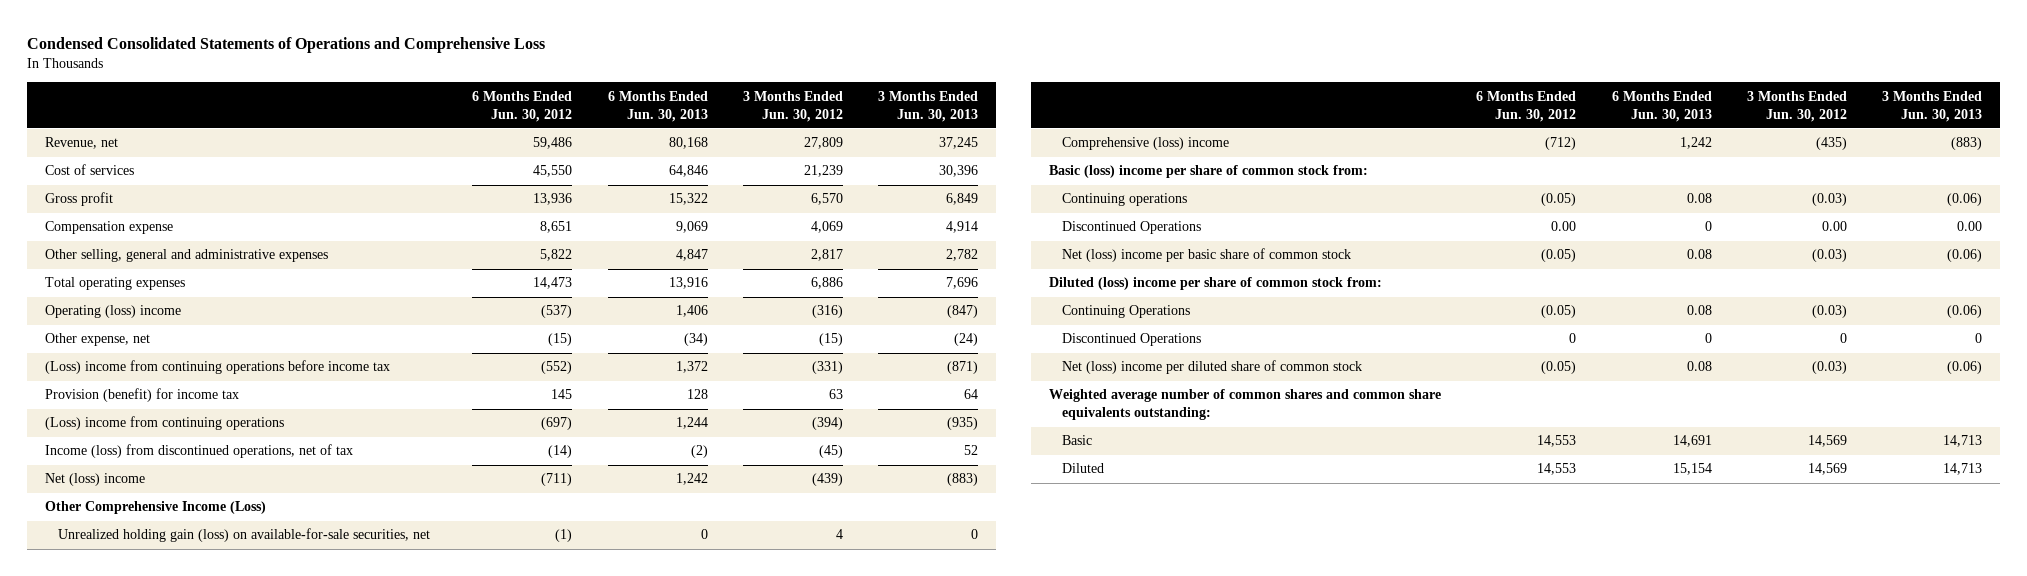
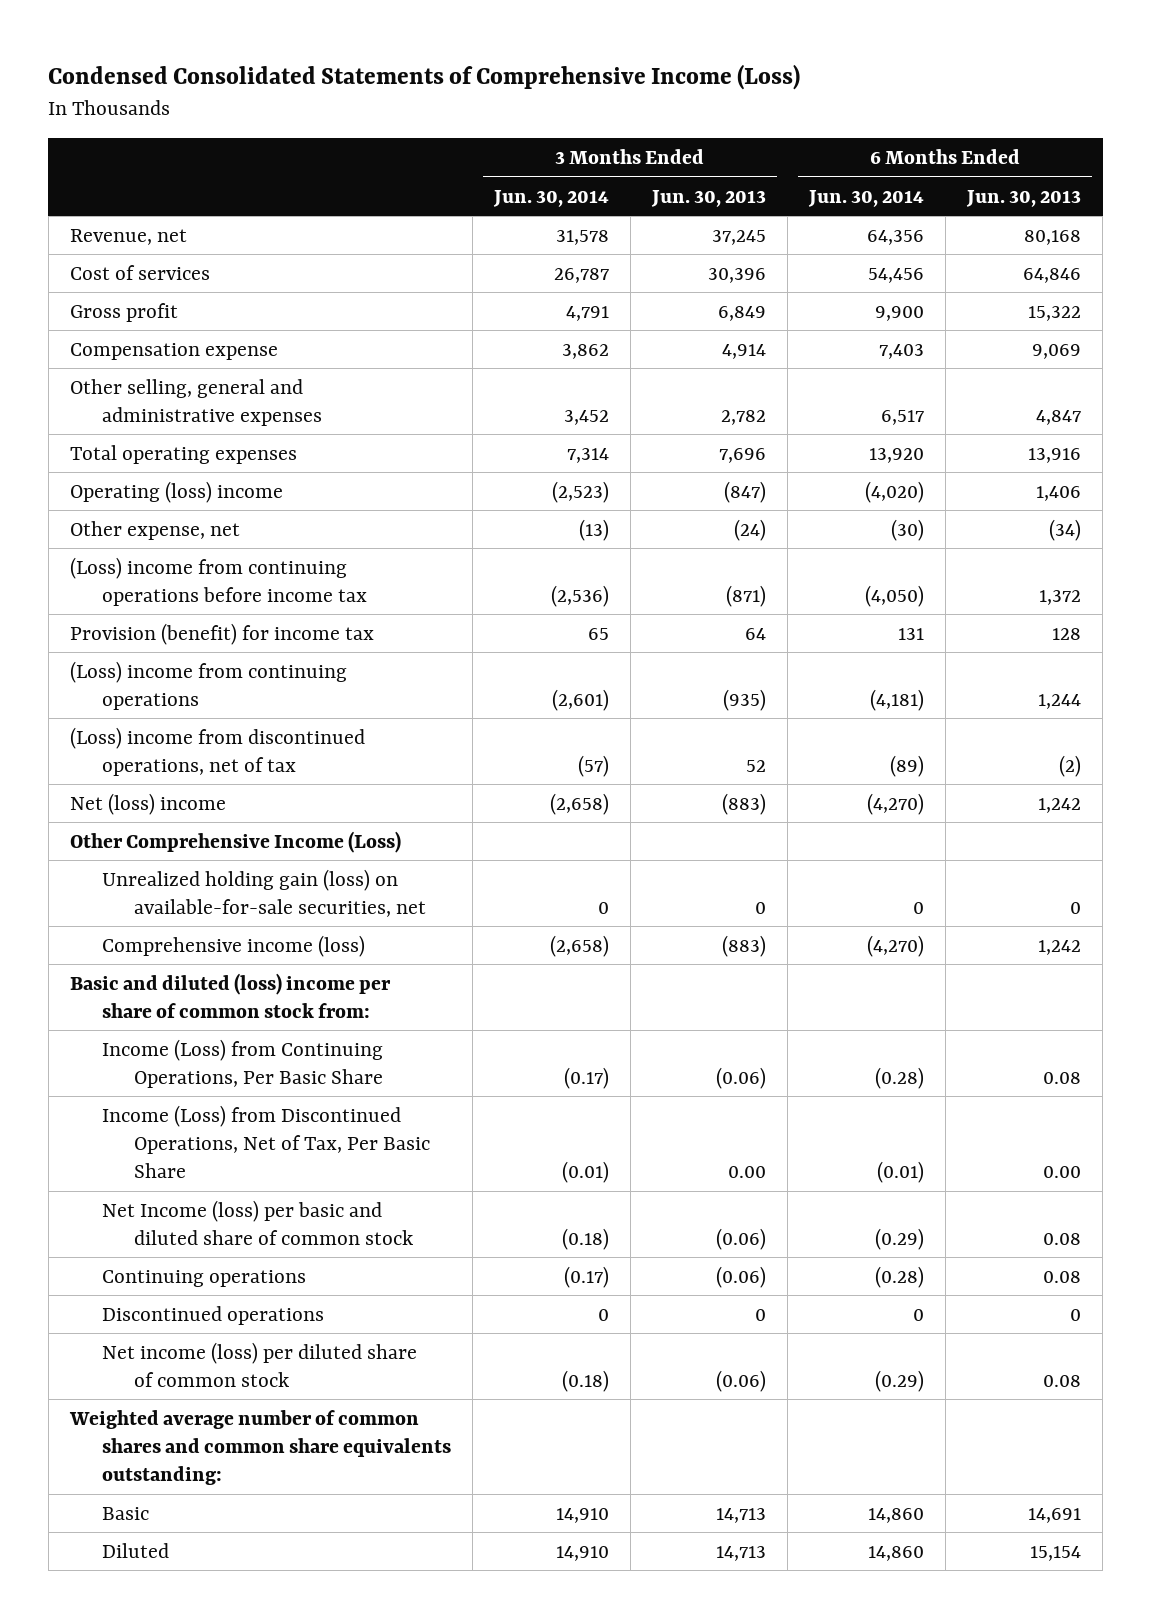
[27,37,546,54] Condensed Consolidated Statements of Operations and Comprehensive Loss -> [48,64,801,91] Condensed Consolidated Statements of Comprehensive Income (Loss)
[472,90,573,122] 6 Months Ended Jun. 30, 2012 -> none
[743,90,844,122] 3 Months Ended Jun. 30, 2012 -> none
none -> [493,189,610,207] Jun. 30, 2014
none -> [808,189,925,207] Jun. 30, 2014
[45,444,354,459] Income (loss) from discontinued operations, net of tax -> [69,726,365,776] (Loss) income from discontinued operations, net of tax
[1062,137,1230,151] Comprehensive (loss) income -> [102,934,366,957] Comprehensive income (loss)
[1048,165,1368,179] Basic (loss) income per share of common stock from: -> [69,972,391,1018] Basic and diluted (loss) income per share of common stock from:
none -> [102,1038,384,1088] Income (Loss) from Continuing Operations, Per Basic Share
none -> [102,1104,431,1178] Income (Loss) from Discontinued Operations, Net of Tax, Per Basic Share
none -> [102,1199,414,1245] Net Income (loss) per basic and diluted share of common stock
[1062,221,1202,235] Discontinued Operations -> none
[1062,248,1352,263] Net (loss) income per basic share of common stock -> none
[1048,277,1382,291] Diluted (loss) income per share of common stock from: -> none
[1062,305,1191,319] Continuing Operations -> none
[1062,333,1202,347] Discontinued Operations -> [102,1305,325,1325] Discontinued operations
[1062,360,1363,375] Net (loss) income per diluted share of common stock -> [102,1341,418,1387] Net income (loss) per diluted share of common stock

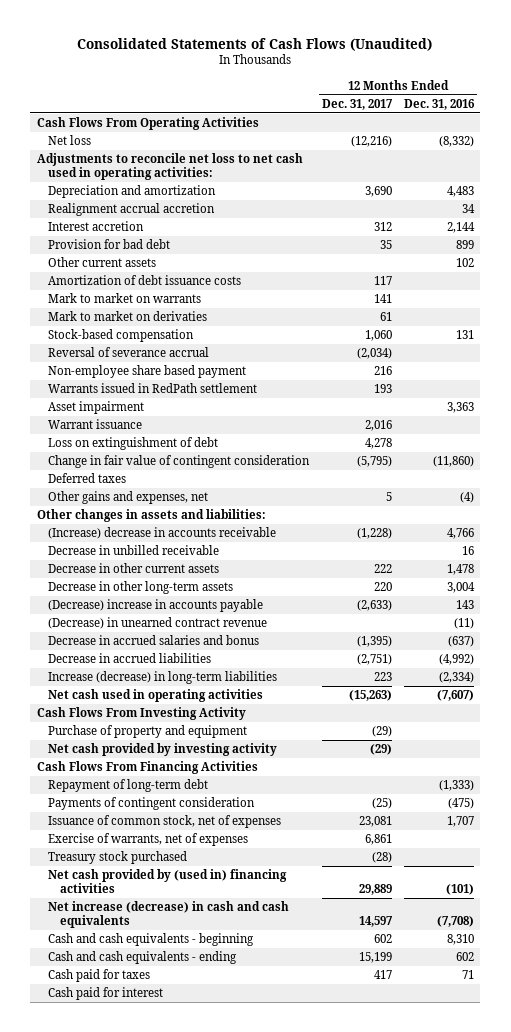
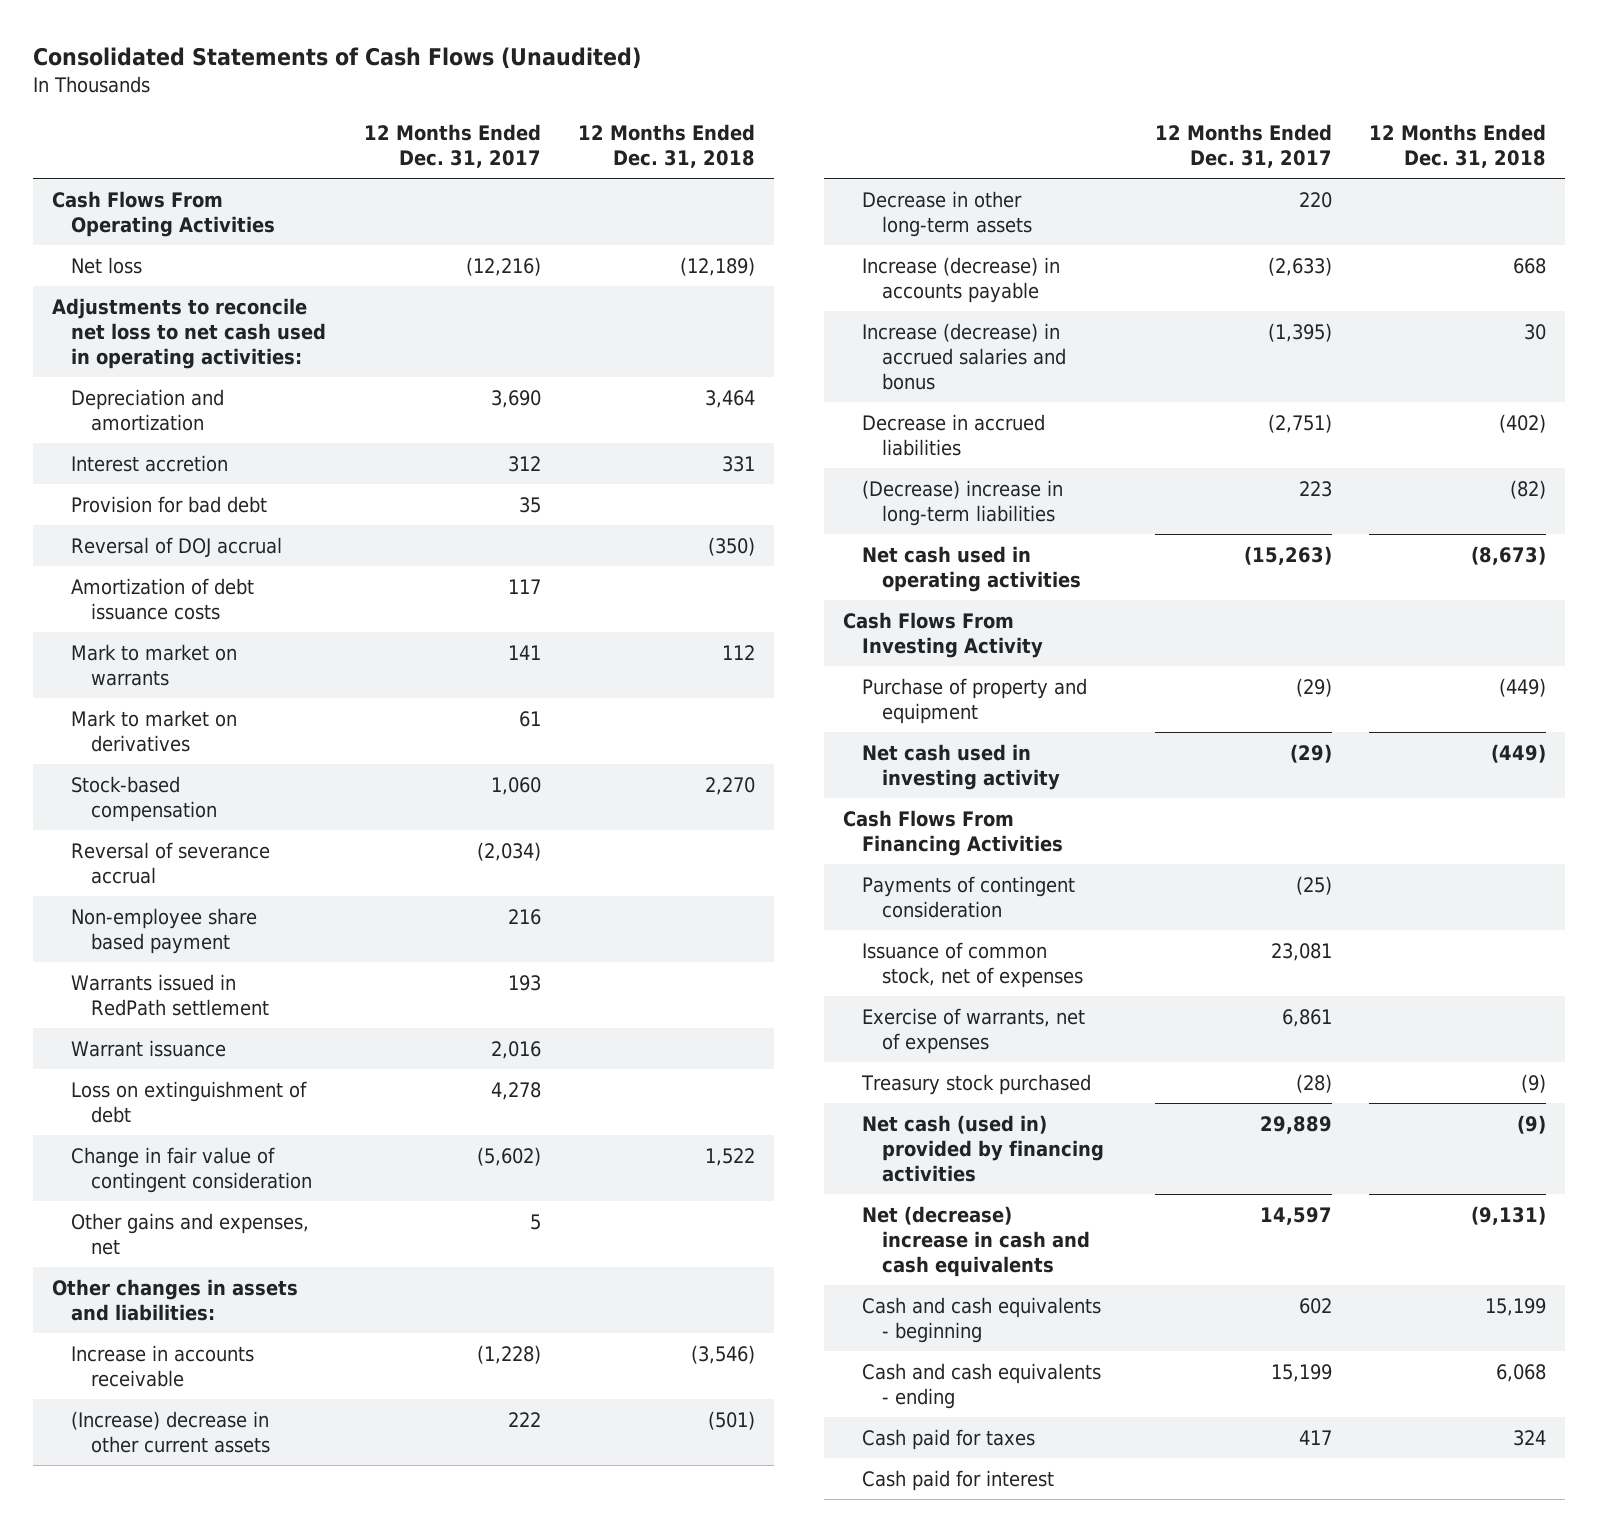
[404,98,476,110] Dec. 31, 2016 -> none
none -> [577,123,755,169] 12 Months Ended Dec. 31, 2018
[48,203,216,217] Realignment accrual accretion -> none
[48,257,157,268] Other current assets -> none
none -> [71,536,283,557] Reversal of DOJ accrual
[48,311,208,322] Mark to market on derivaties -> [71,709,238,753] Mark to market on derivatives
[48,401,145,415] Asset impairment -> none
[48,473,127,484] Deferred taxes -> none
[356,456,392,468] (5,795) -> [476,1146,541,1166] (5,602)
[48,545,220,556] Decrease in unbilled receivable -> none
[48,527,277,540] (Increase) decrease in accounts receivable -> [71,1344,255,1388] Increase in accounts receivable
[48,563,220,574] Decrease in other current assets -> [71,1410,271,1454] (Increase) decrease in other current assets
[48,617,268,630] (Decrease) in unearned contract revenue -> none
[48,599,264,613] (Decrease) increase in accounts payable -> [862,256,1061,304] Increase (decrease) in accounts payable
[48,635,260,646] Decrease in accrued salaries and bonus -> [862,322,1067,391] Increase (decrease) in accrued salaries and bonus
[48,671,278,685] Increase (decrease) in long-term liabilities -> [862,479,1064,527] (Decrease) increase in long-term liabilities
[48,743,278,757] Net cash provided by investing activity -> [862,743,1061,791] Net cash used in investing activity
[48,779,209,793] Repayment of long-term debt -> none
[48,869,288,893] Net cash provided by (used in) financing activities -> [862,1114,1105,1183] Net cash (used in) provided by financing activities
[48,901,290,928] Net increase (decrease) in cash and cash equivalents -> [862,1205,1091,1278] Net (decrease) increase in cash and cash equivalents

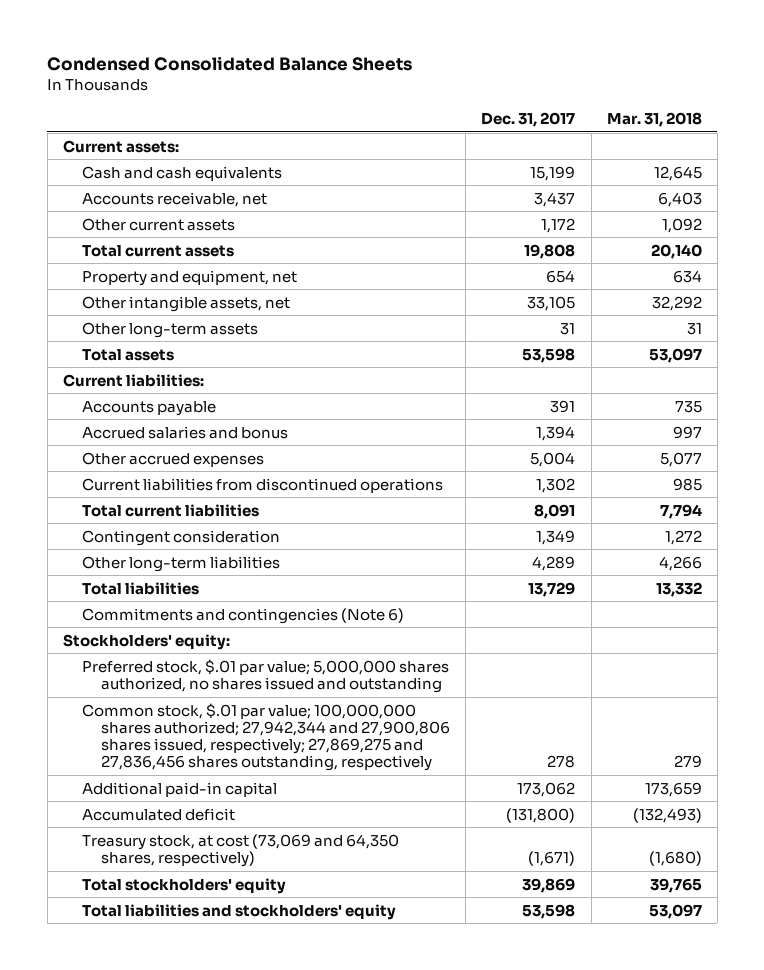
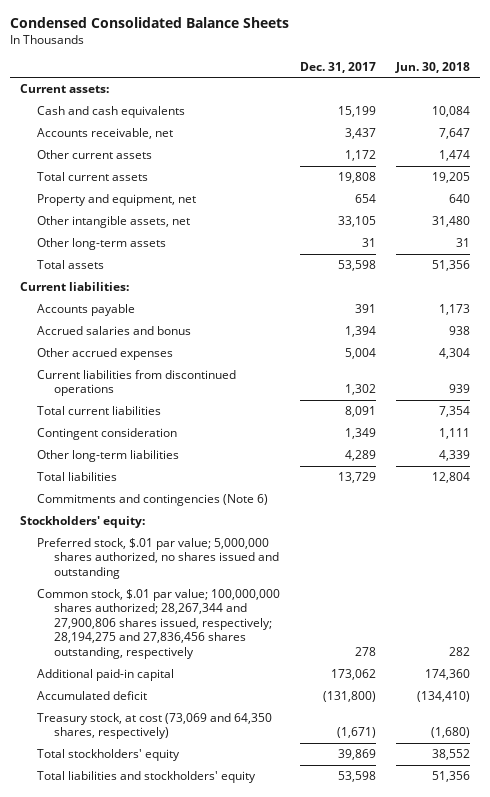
[606,111,702,127] Mar. 31, 2018 -> none
none -> [394,61,470,73] Jun. 30, 2018
[82,702,451,772] Common stock, $.01 par value; 100,000,000 shares authorized; 27,942,344 and 27,900,806 shares issued, respectively; 27,869,275 and 27,836,456 shares outstanding, respectively -> [36,589,280,659] Common stock, $.01 par value; 100,000,000 shares authorized; 28,267,344 and 27,900,806 shares issued, respectively; 28,194,275 and 27,836,456 shares outstanding, respectively

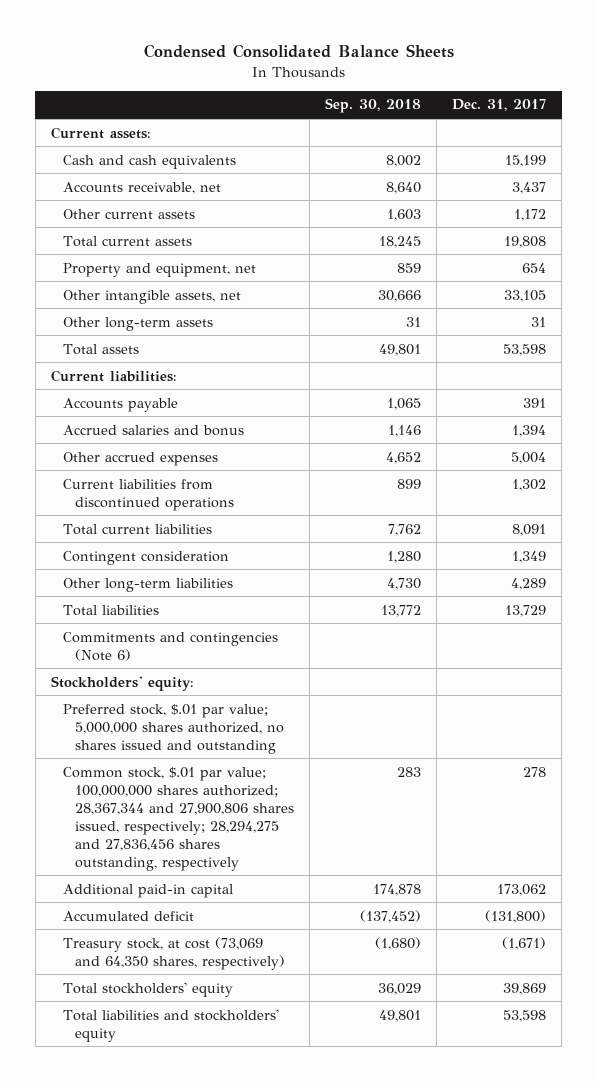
[394,61,470,73] Jun. 30, 2018 -> none
none -> [324,98,421,114] Sep. 30, 2018
[36,589,280,659] Common stock, $.01 par value; 100,000,000 shares authorized; 28,267,344 and 27,900,806 shares issued, respectively; 28,194,275 and 27,836,456 shares outstanding, respectively -> [62,766,294,871] Common stock, $.01 par value; 100,000,000 shares authorized; 28,367,344 and 27,900,806 shares issued, respectively; 28,294,275 and 27,836,456 shares outstanding, respectively

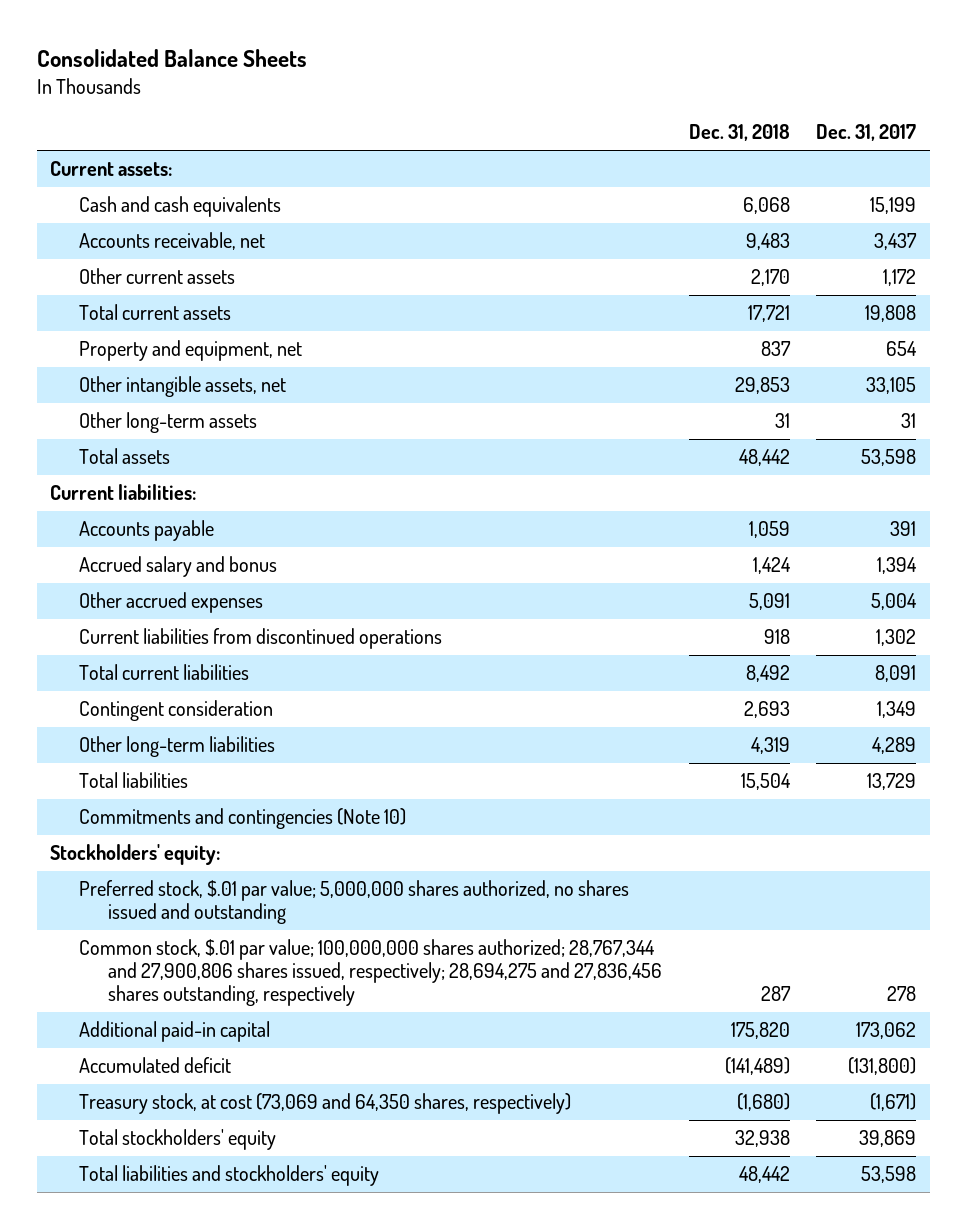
[143,44,454,59] Condensed Consolidated Balance Sheets -> [36,49,307,68] Consolidated Balance Sheets
[324,98,421,114] Sep. 30, 2018 -> none
none -> [688,124,790,142] Dec. 31, 2018
[62,424,244,436] Accrued salaries and bonus -> [78,556,277,578] Accrued salary and bonus
[62,631,278,661] Commitments and contingencies (Note 6) -> [78,808,406,830] Commitments and contingencies (Note 10)
[62,766,294,871] Common stock, $.01 par value; 100,000,000 shares authorized; 28,367,344 and 27,900,806 shares issued, respectively; 28,294,275 and 27,836,456 shares outstanding, respectively -> [78,939,662,1007] Common stock, $.01 par value; 100,000,000 shares authorized; 28,767,344 and 27,900,806 shares issued, respectively; 28,694,275 and 27,836,456 shares outstanding, respectively

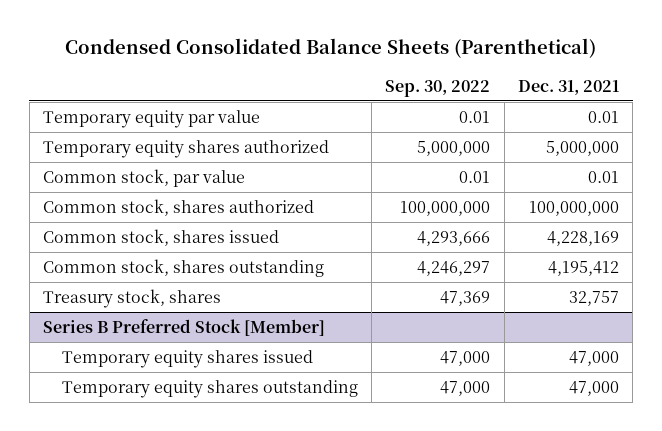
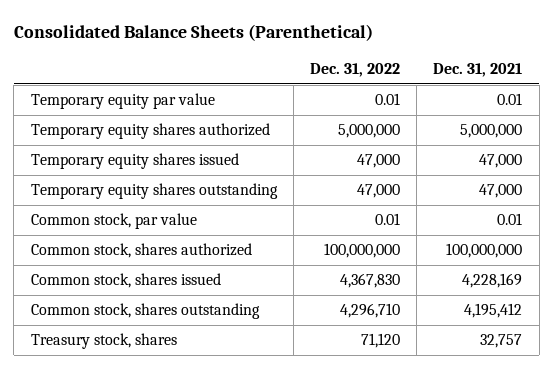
[65,38,597,59] Condensed Consolidated Balance Sheets (Parenthetical) -> [13,24,373,42] Consolidated Balance Sheets (Parenthetical)
[385,79,491,97] Sep. 30, 2022 -> none
none -> [309,63,400,78] Dec. 31, 2022
none -> [30,153,239,170] Temporary equity shares issued
none -> [30,183,278,200] Temporary equity shares outstanding
[43,319,326,337] Series B Preferred Stock [Member] -> none
[61,350,313,369] Temporary equity shares issued -> none
[61,380,358,399] Temporary equity shares outstanding -> none

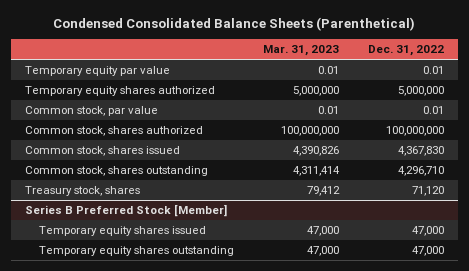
[13,24,373,42] Consolidated Balance Sheets (Parenthetical) -> [53,17,416,32] Condensed Consolidated Balance Sheets (Parenthetical)
[433,63,523,78] Dec. 31, 2021 -> none
none -> [262,45,339,57] Mar. 31, 2023
[30,153,239,170] Temporary equity shares issued -> none
[30,183,278,200] Temporary equity shares outstanding -> none
none -> [25,203,228,217] Series B Preferred Stock [Member]
none -> [38,225,206,236] Temporary equity shares issued
none -> [38,245,234,256] Temporary equity shares outstanding

